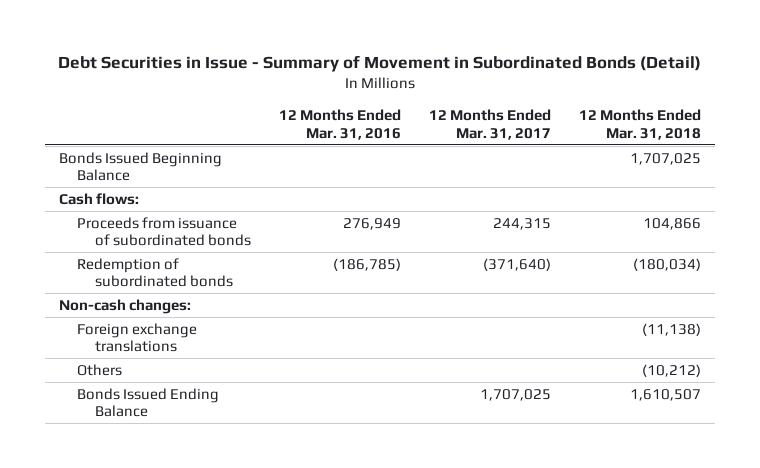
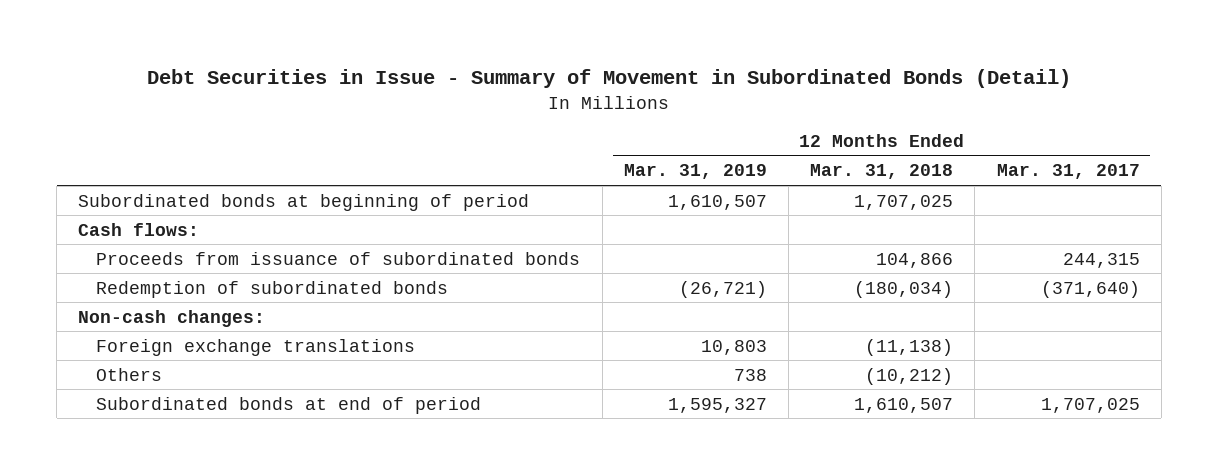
[279,109,402,140] 12 Months Ended Mar. 31, 2016 -> none
none -> [623,164,767,180] Mar. 31, 2019
[58,151,222,182] Bonds Issued Beginning Balance -> [78,193,530,211] Subordinated bonds at beginning of period
[77,387,220,418] Bonds Issued Ending Balance -> [96,396,482,414] Subordinated bonds at end of period

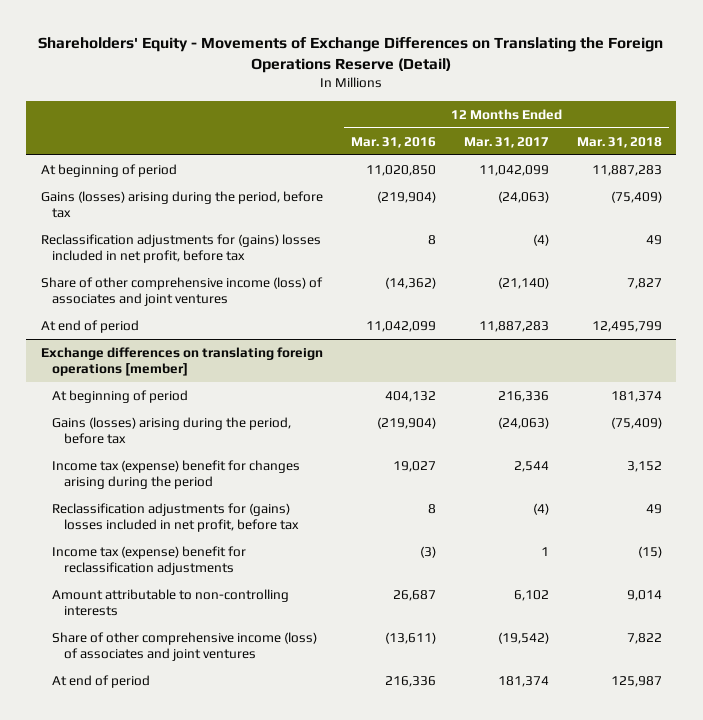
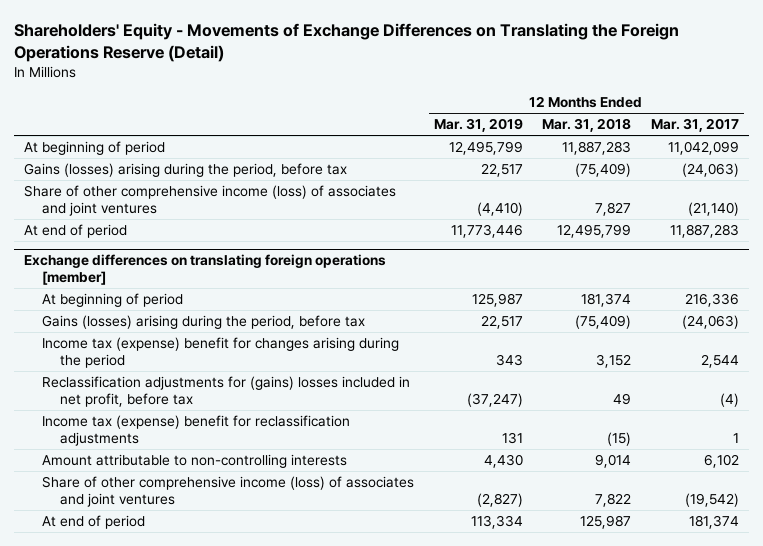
[350,136,436,148] Mar. 31, 2016 -> none
none -> [433,118,523,133] Mar. 31, 2019
[40,233,321,264] Reclassification adjustments for (gains) losses included in net profit, before tax -> none

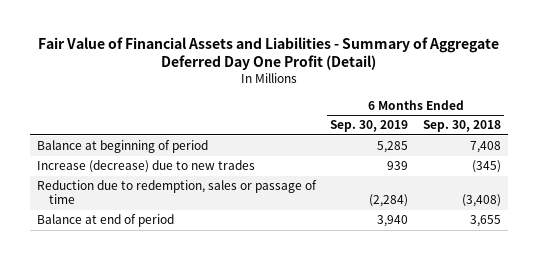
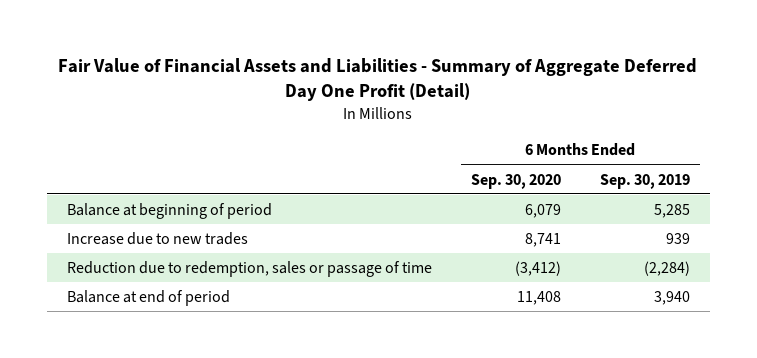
[422,120,501,133] Sep. 30, 2018 -> none
none -> [470,173,561,189] Sep. 30, 2020
[37,160,256,174] Increase (decrease) due to new trades -> [66,232,248,246] Increase due to new trades

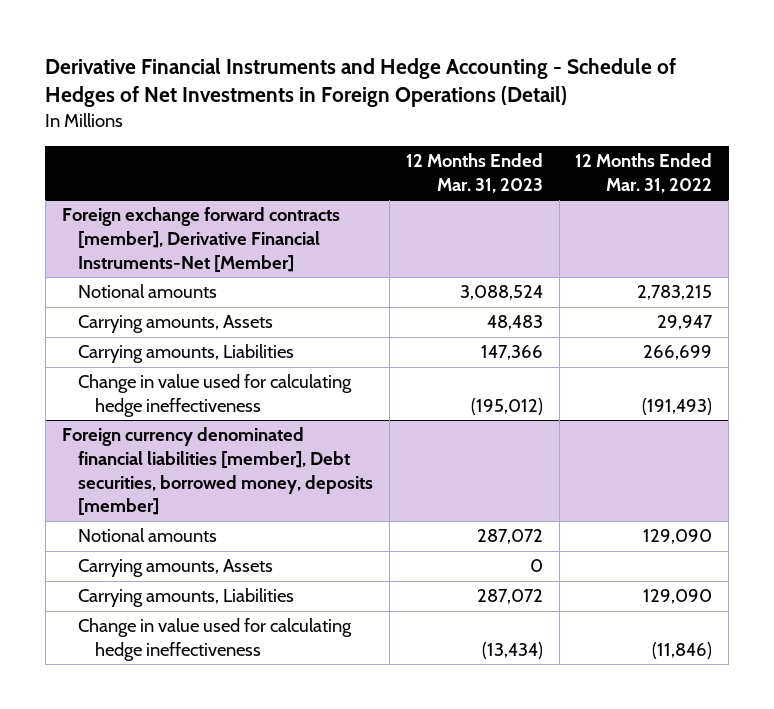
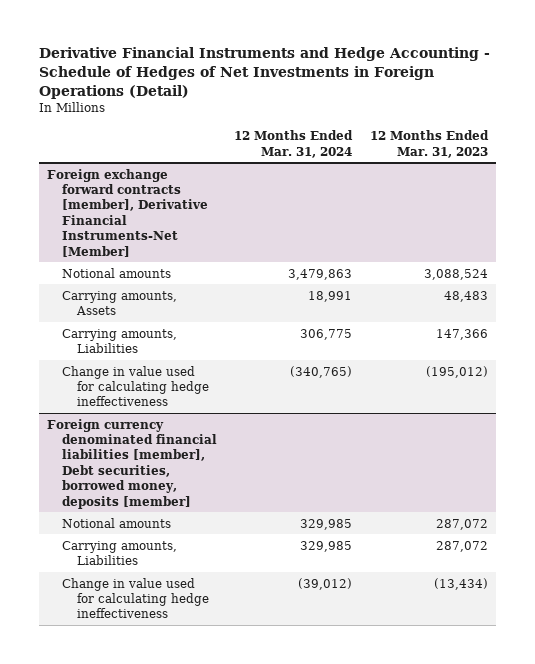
[575,153,713,193] 12 Months Ended Mar. 31, 2022 -> none
none -> [234,130,354,158] 12 Months Ended Mar. 31, 2024
[78,559,274,578] Carrying amounts, Assets -> none

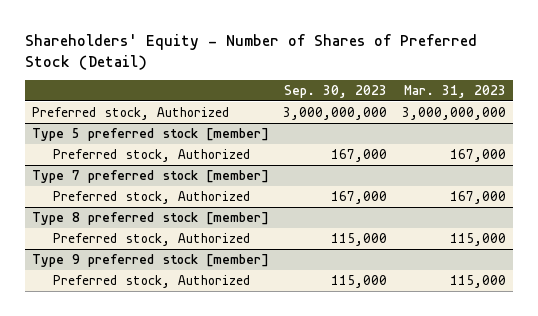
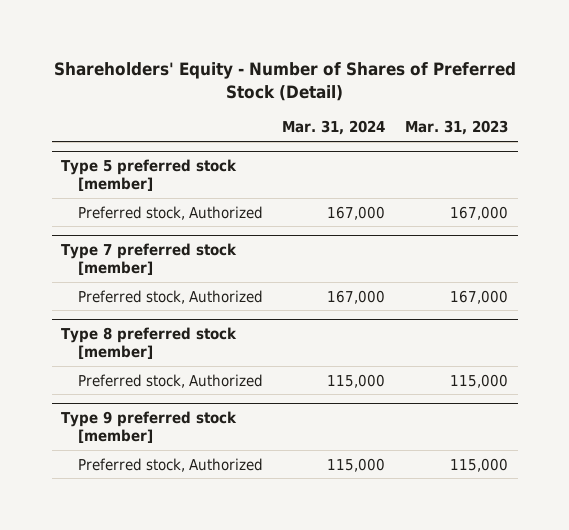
[284,85,388,99] Sep. 30, 2023 -> none
none -> [282,120,386,136] Mar. 31, 2024
[31,106,229,120] Preferred stock, Authorized -> none

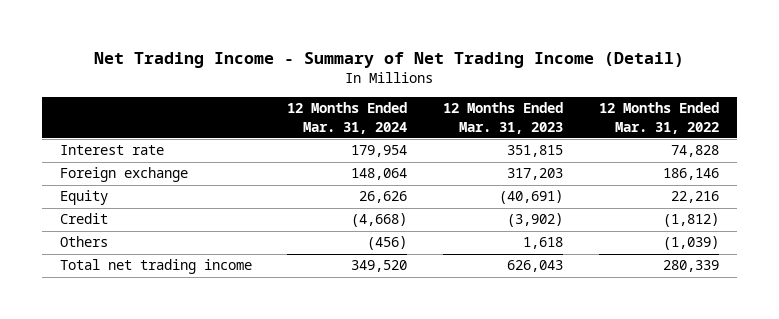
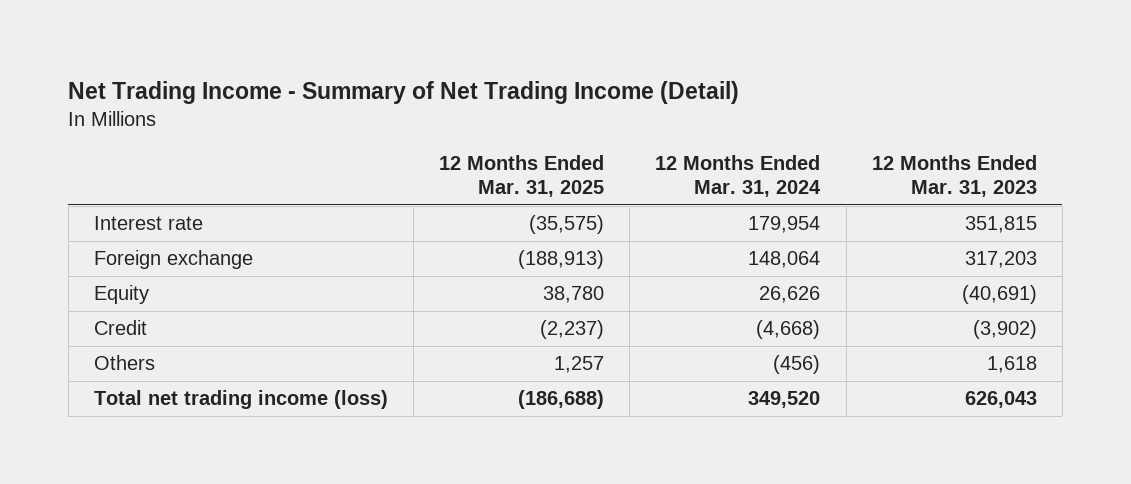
[598,102,719,134] 12 Months Ended Mar. 31, 2022 -> none
none -> [439,155,605,198] 12 Months Ended Mar. 31, 2025
[59,259,252,275] Total net trading income -> [93,390,388,410] Total net trading income (loss)

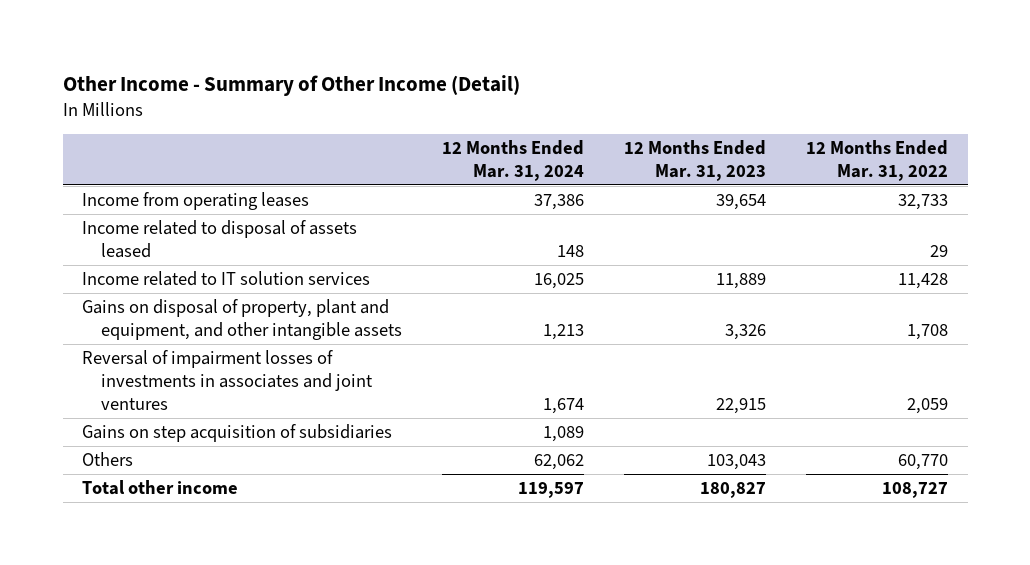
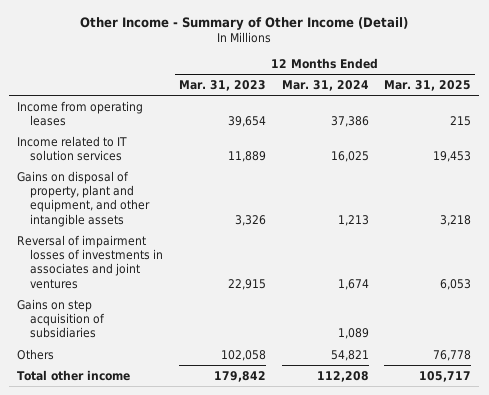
[805,140,948,182] 12 Months Ended Mar. 31, 2022 -> none
none -> [384,80,472,92] Mar. 31, 2025
[82,219,358,258] Income related to disposal of assets leased -> none
[534,453,585,470] 62,062 -> [330,349,369,361] 54,821
[707,453,767,470] 103,043 -> [220,349,266,361] 102,058
[518,481,585,498] 119,597 -> [316,370,369,382] 112,208
[700,481,767,498] 180,827 -> [213,370,266,382] 179,842

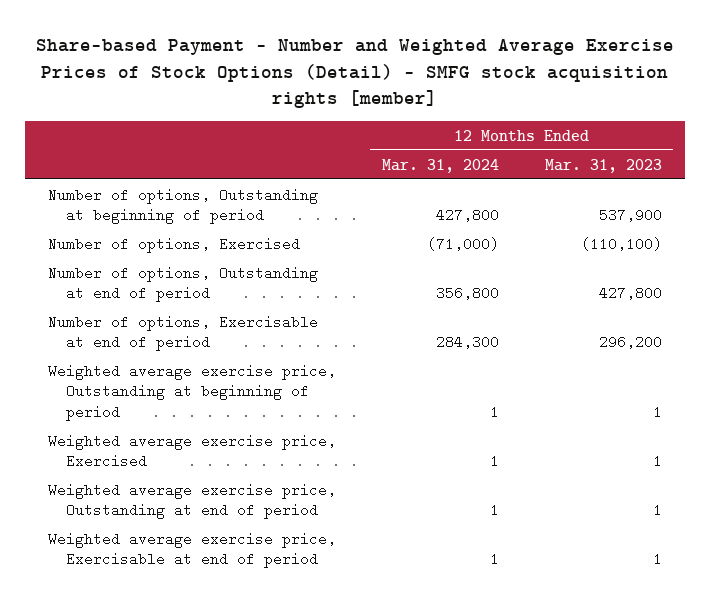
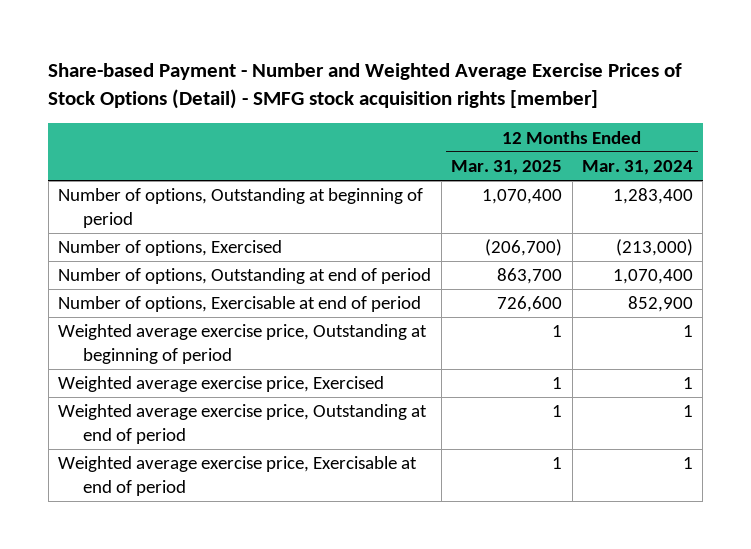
[544,158,662,173] Mar. 31, 2023 -> none
none -> [451,160,563,176] Mar. 31, 2025
[435,208,499,223] 427,800 -> [613,188,694,205] 1,283,400
[426,236,499,251] (71,000) -> [616,239,694,257] (213,000)
[435,286,499,301] 356,800 -> [613,269,694,285] 1,070,400
[435,335,499,350] 284,300 -> [628,296,694,313] 852,900

